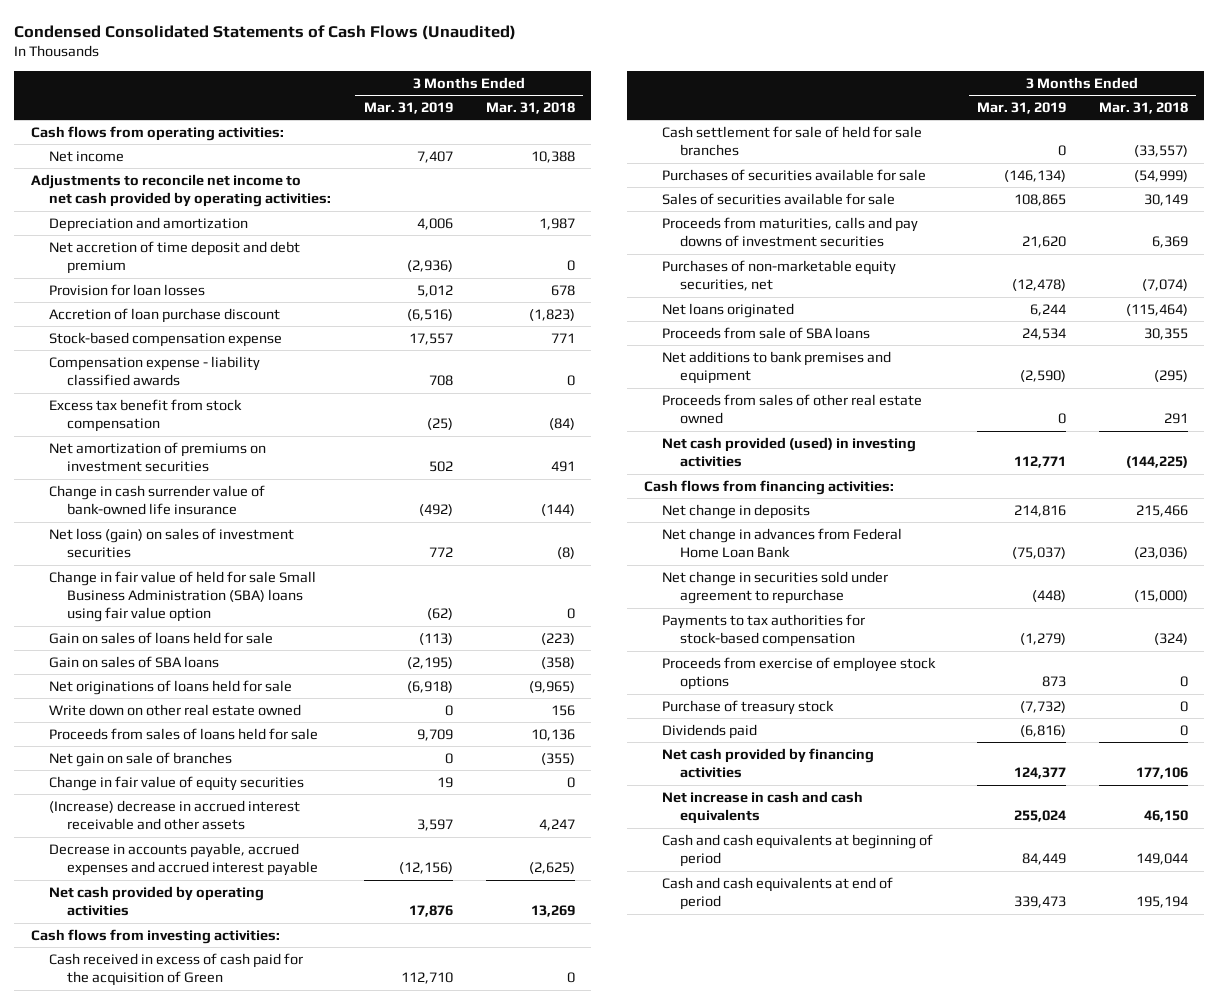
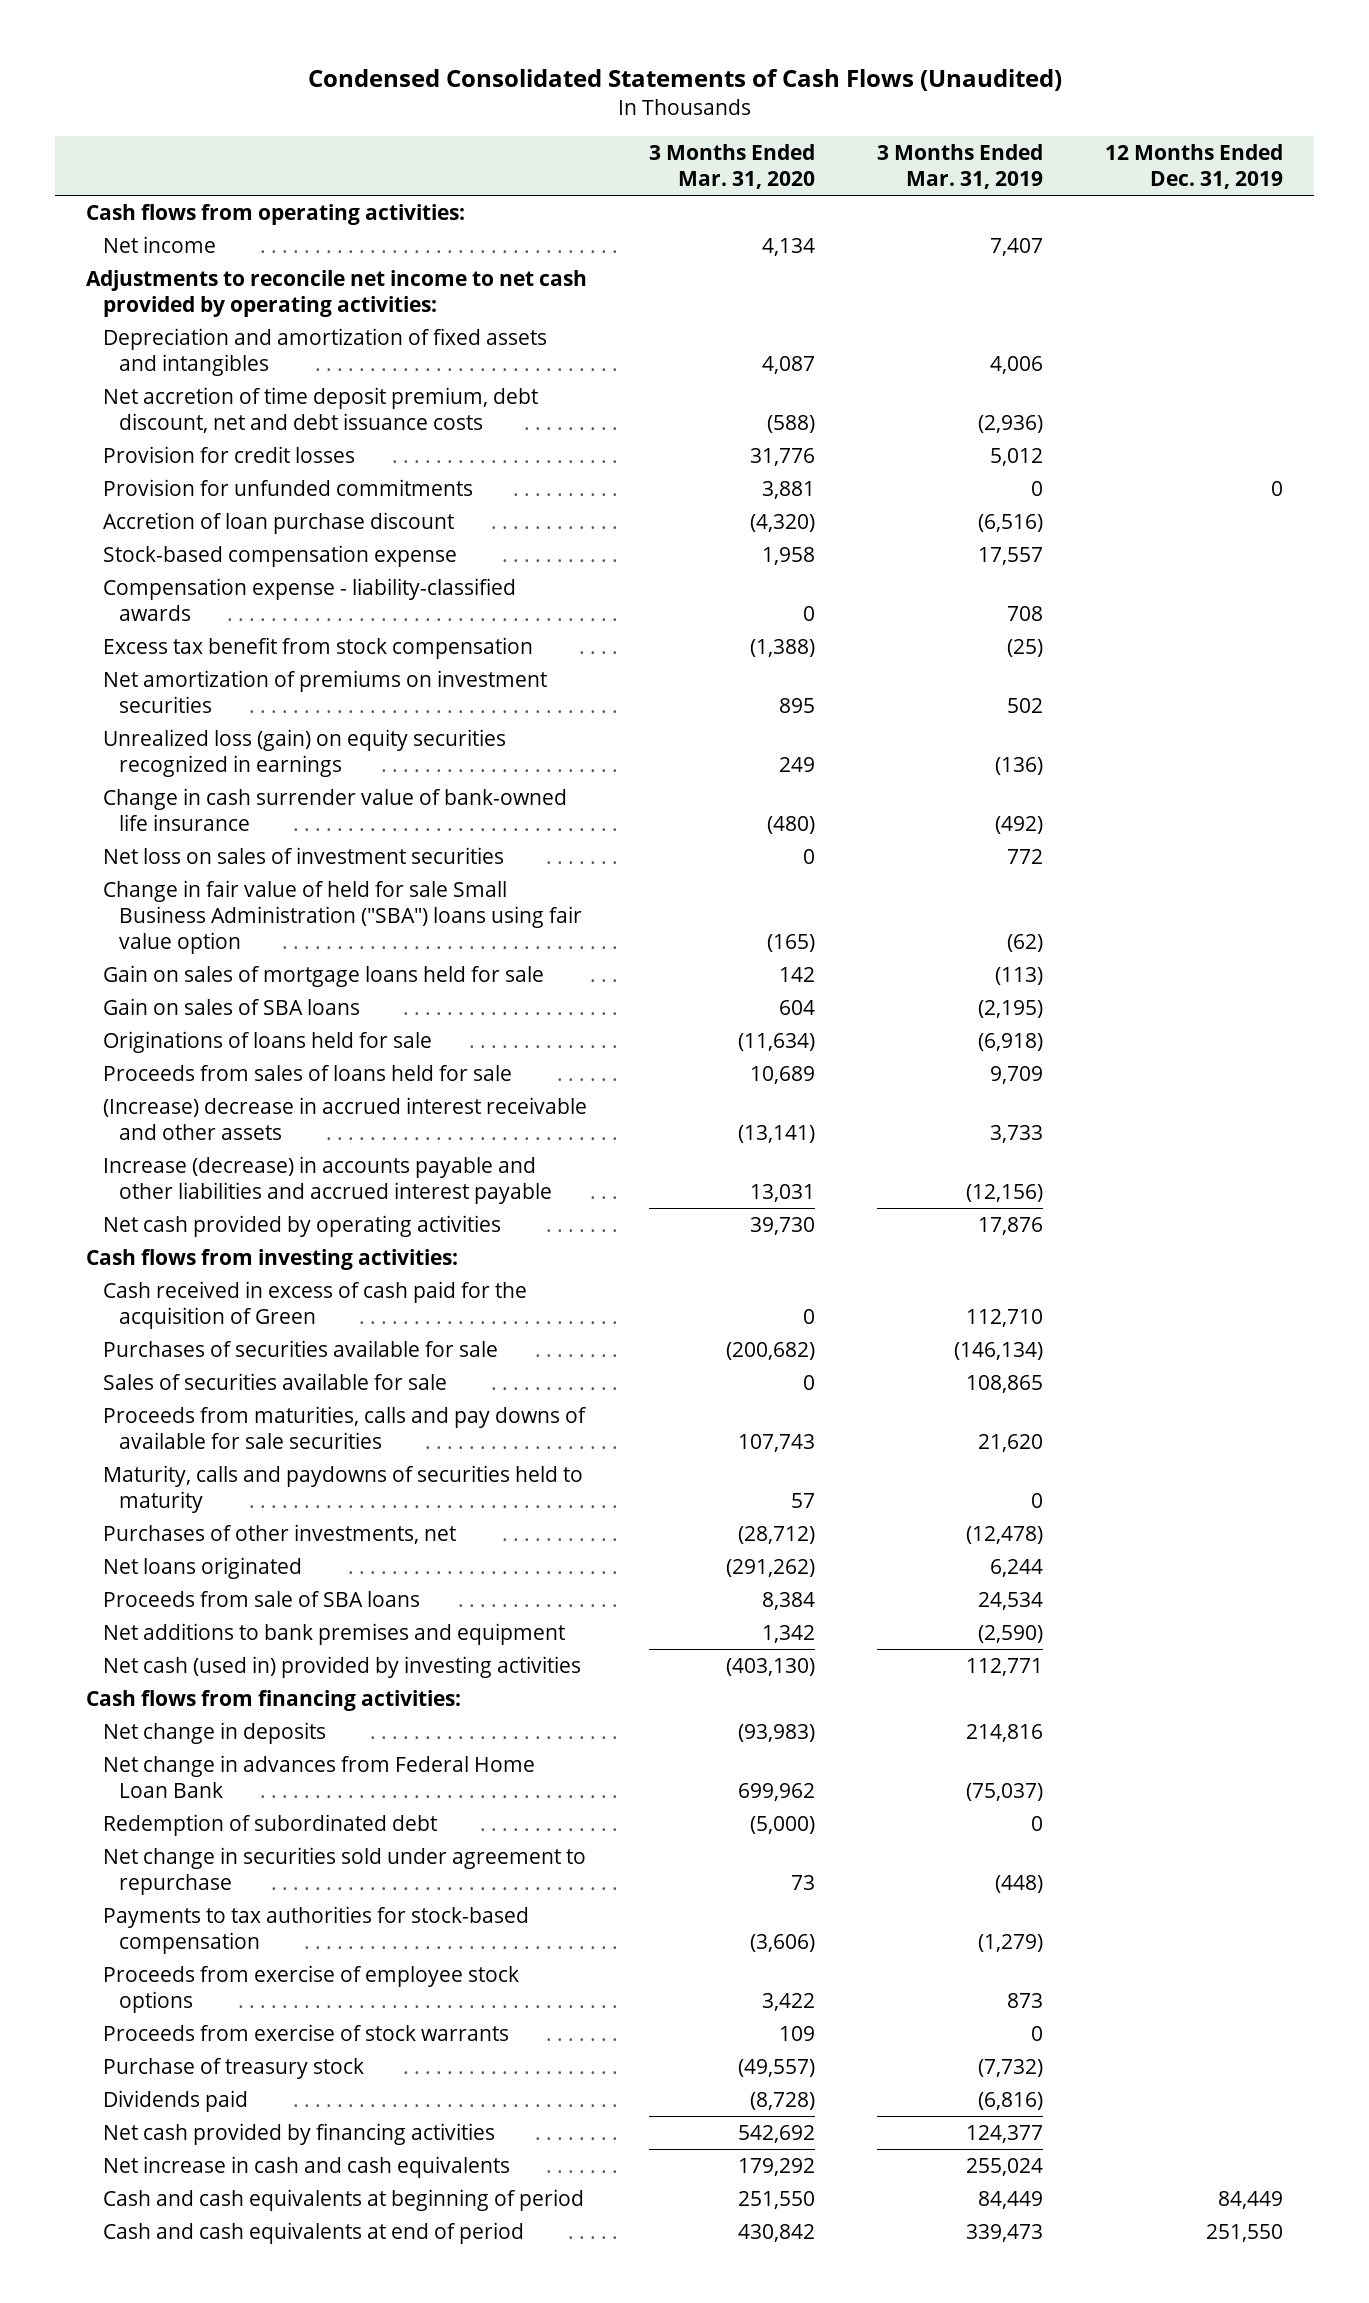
[485,102,575,115] Mar. 31, 2018 -> none
none -> [649,143,816,190] 3 Months Ended Mar. 31, 2020
none -> [1105,143,1284,190] 12 Months Ended Dec. 31, 2019
[48,216,248,232] Depreciation and amortization -> [102,327,547,377] Depreciation and amortization of fixed assets and intangibles
[48,240,300,275] Net accretion of time deposit and debt premium -> [102,386,538,434] Net accretion of time deposit premium, debt discount, net and debt issuance costs
[48,283,205,296] Provision for loan losses -> [102,445,355,463] Provision for credit losses
none -> [102,478,473,496] Provision for unfunded commitments
[48,355,260,387] Compensation expense - liability classified awards -> [102,577,516,622] Compensation expense - liability-classified awards
none -> [102,728,506,778] Unrealized loss (gain) on equity securities recognized in earnings
[48,527,294,559] Net loss (gain) on sales of investment securities -> [102,846,504,864] Net loss on sales of investment securities
[48,570,316,623] Change in fair value of held for sale Small Business Administration (SBA) loans using fair value option -> [102,879,583,955] Change in fair value of held for sale Small Business Administration ("SBA") loans using fair value option
[48,631,273,644] Gain on sales of loans held for sale -> [102,964,544,987] Gain on sales of mortgage loans held for sale
[48,703,301,716] Write down on other real estate owned -> none
[48,679,292,695] Net originations of loans held for sale -> [102,1030,432,1053] Originations of loans held for sale
[48,751,232,767] Net gain on sale of branches -> none
[48,775,304,791] Change in fair value of equity securities -> none
[416,819,453,832] 3,597 -> [990,1125,1044,1144] 3,733
[48,842,319,877] Decrease in accounts payable, accrued expenses and accrued interest payable -> [102,1155,553,1205] Increase (decrease) in accounts payable and other liabilities and accrued interest payable
[662,125,923,157] Cash settlement for sale of held for sale branches -> none
[662,216,919,248] Proceeds from maturities, calls and pay downs of investment securities -> [102,1405,587,1450] Proceeds from maturities, calls and pay downs of available for sale securities
none -> [102,1464,583,1514] Maturity, calls and paydowns of securities held to maturity
[662,259,897,292] Purchases of non-marketable equity securities, net -> [102,1523,456,1544] Purchases of other investments, net
[662,393,923,425] Proceeds from sales of other real estate owned -> none
[662,436,917,468] Net cash provided (used) in investing activities -> [102,1655,581,1678] Net cash (used in) provided by investing activities
none -> [102,1813,437,1836] Redemption of subordinated debt
none -> [102,2023,509,2041] Proceeds from exercise of stock warrants

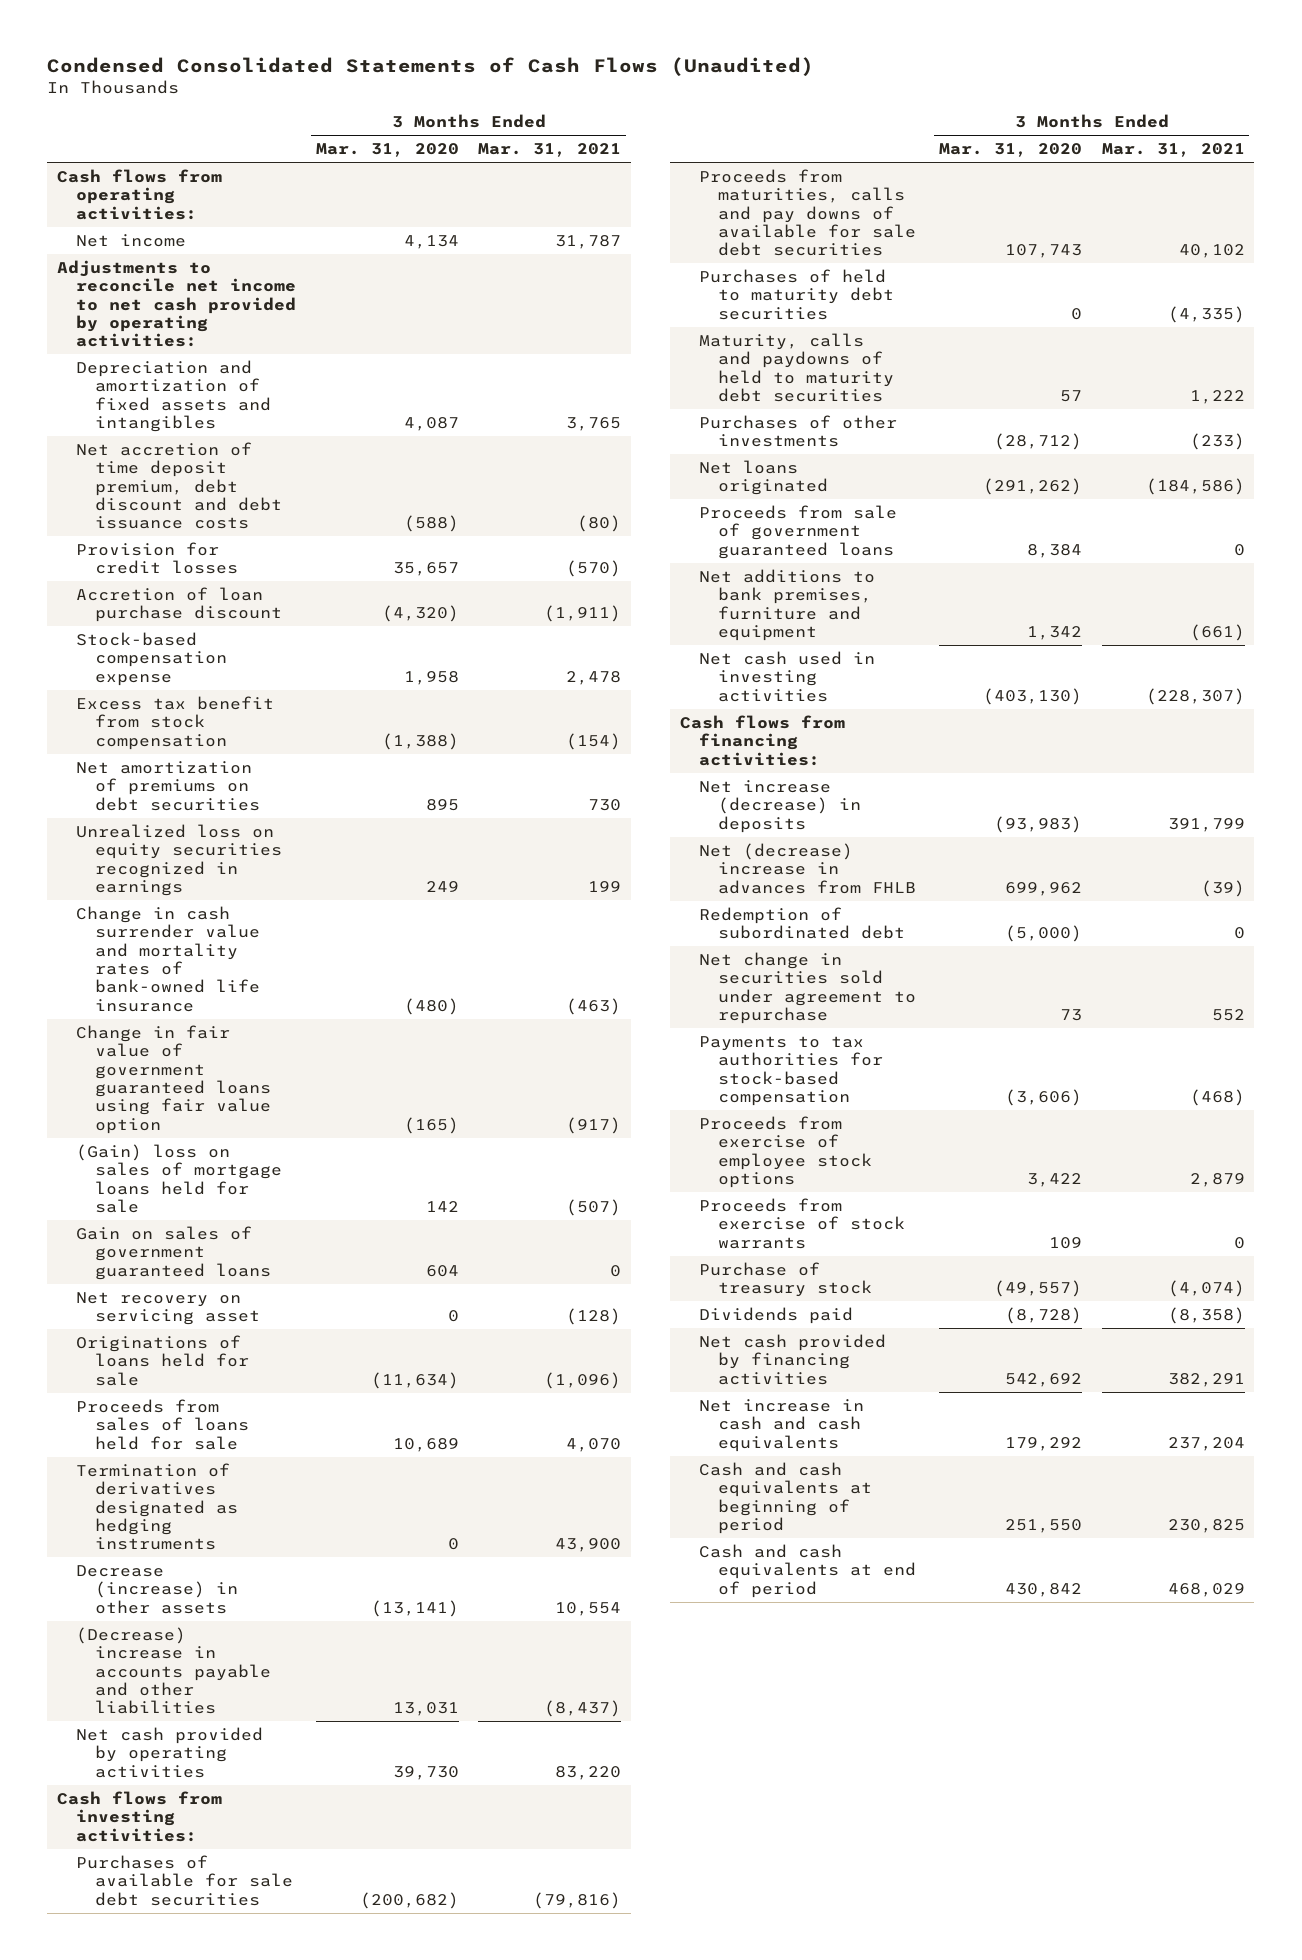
[877,143,1044,190] 3 Months Ended Mar. 31, 2019 -> none
[1105,143,1284,190] 12 Months Ended Dec. 31, 2019 -> none
none -> [478,143,622,158] Mar. 31, 2021
[102,478,473,496] Provision for unfunded commitments -> none
[102,386,538,434] Net accretion of time deposit premium, debt discount, net and debt issuance costs -> [75,442,282,530] Net accretion of time deposit premium, debt discount and debt issuance costs
[750,447,816,466] 31,776 -> [392,562,459,577] 35,657
[102,577,516,622] Compensation expense - liability-classified awards -> none
[102,846,504,864] Net loss on sales of investment securities -> none
[102,669,547,714] Net amortization of premiums on investment securities -> [75,761,260,811] Net amortization of premiums on debt securities
[102,728,506,778] Unrealized loss (gain) on equity securities recognized in earnings -> [75,824,282,896] Unrealized loss on equity securities recognized in earnings
[102,787,567,832] Change in cash surrender value of bank-owned life insurance -> [75,906,260,1012] Change in cash surrender value and mortality rates of bank-owned life insurance
[102,879,583,955] Change in fair value of held for sale Small Business Administration ("SBA") loans using fair value option -> [75,1025,271,1134] Change in fair value of government guaranteed loans using fair value option
[102,964,544,987] Gain on sales of mortgage loans held for sale -> [75,1144,282,1213] (Gain) loss on sales of mortgage loans held for sale
[102,997,360,1015] Gain on sales of SBA loans -> [75,1226,271,1280] Gain on sales of government guaranteed loans
none -> [75,1292,260,1326] Net recovery on servicing asset
none -> [75,1463,238,1551] Termination of derivatives designated as hedging instruments
[102,1096,587,1141] (Increase) decrease in accrued interest receivable and other assets -> [75,1565,238,1614] Decrease (increase) in other assets
[102,1155,553,1205] Increase (decrease) in accounts payable and other liabilities and accrued interest payable -> [75,1627,271,1715] (Decrease) increase in accounts payable and other liabilities
[102,1280,527,1330] Cash received in excess of cash paid for the acquisition of Green -> none
[102,1372,447,1390] Sales of securities available for sale -> none
[102,1339,498,1357] Purchases of securities available for sale -> [75,1855,293,1906] Purchases of available for sale debt securities
[102,1405,587,1450] Proceeds from maturities, calls and pay downs of available for sale securities -> [699,169,917,257] Proceeds from maturities, calls and pay downs of available for sale debt securities
none -> [699,269,895,320] Purchases of held to maturity debt securities
[102,1464,583,1514] Maturity, calls and paydowns of securities held to maturity -> [699,333,895,402] Maturity, calls and paydowns of held to maturity debt securities
[102,1523,456,1544] Purchases of other investments, net -> [699,415,898,448] Purchases of other investments
[102,1590,420,1607] Proceeds from sale of SBA loans -> [699,505,898,559] Proceeds from sale of government guaranteed loans
[102,1622,565,1645] Net additions to bank premises and equipment -> [699,569,876,641] Net additions to bank premises, furniture and equipment
[102,1655,581,1678] Net cash (used in) provided by investing activities -> [699,651,876,702] Net cash used in investing activities
[102,1721,326,1744] Net change in deposits -> [699,780,862,833] Net increase (decrease) in deposits
[102,1754,535,1799] Net change in advances from Federal Home Loan Bank -> [699,843,917,894] Net (decrease) increase in advances from FHLB

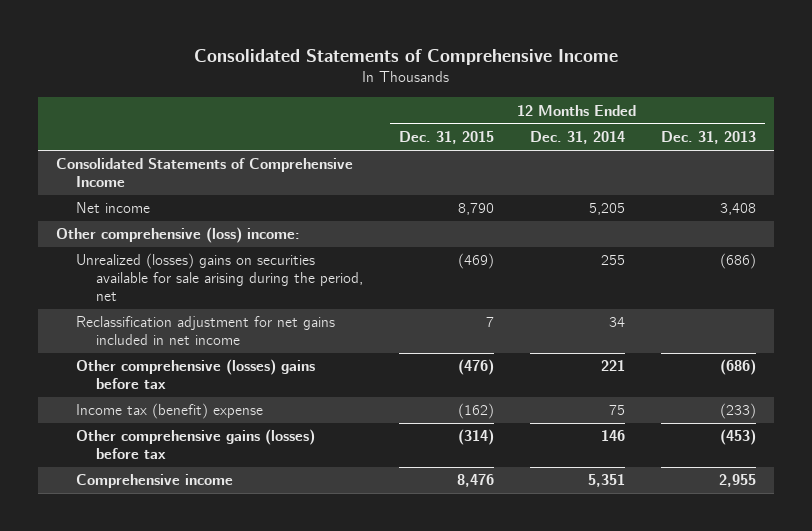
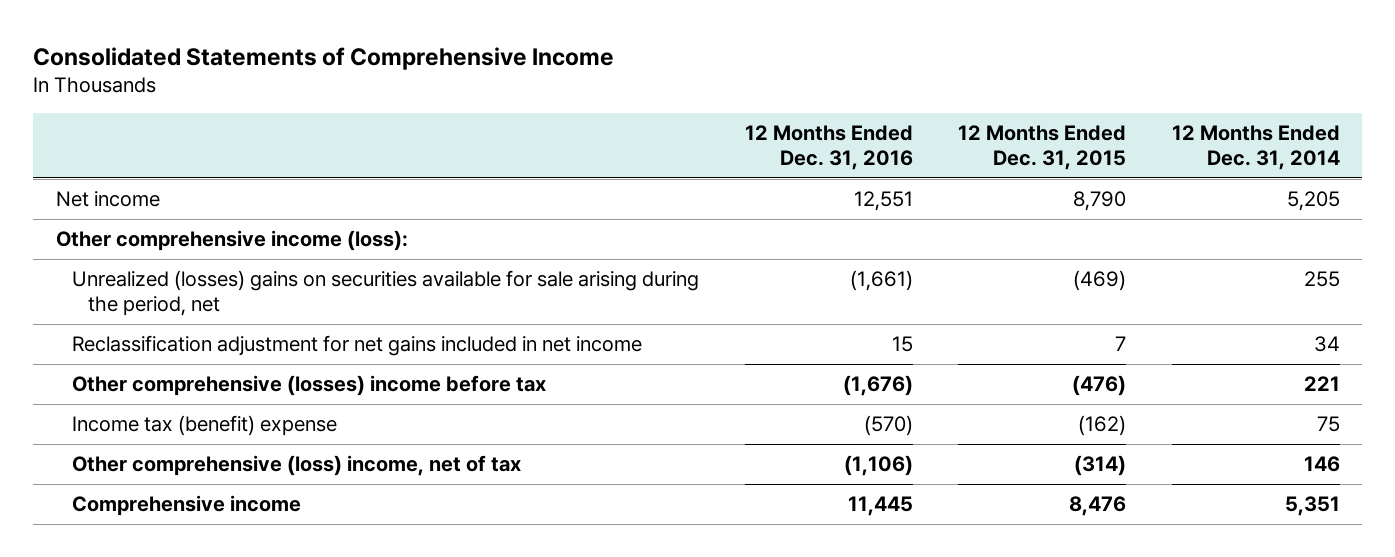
[660,131,756,145] Dec. 31, 2013 -> none
none -> [744,125,913,171] 12 Months Ended Dec. 31, 2016
[56,158,354,188] Consolidated Statements of Comprehensive Income -> none
[56,227,301,244] Other comprehensive (loss) income: -> [55,230,408,252] Other comprehensive income (loss):
[76,359,316,390] Other comprehensive (losses) gains before tax -> [71,375,546,397] Other comprehensive (losses) income before tax
[76,429,316,460] Other comprehensive gains (losses) before tax -> [71,455,521,477] Other comprehensive (loss) income, net of tax

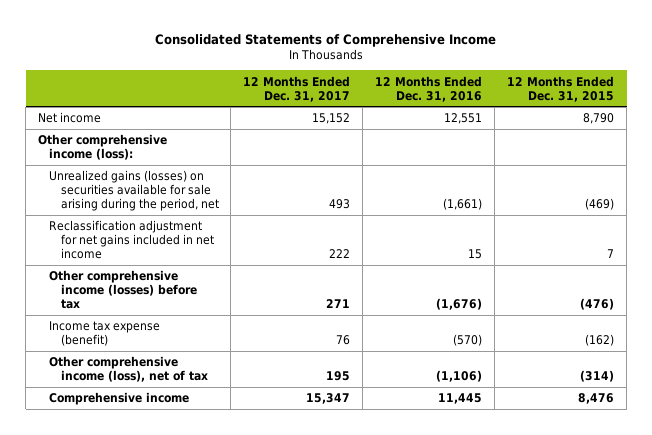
[1171,125,1340,171] 12 Months Ended Dec. 31, 2014 -> none
none -> [243,75,351,102] 12 Months Ended Dec. 31, 2017
[71,270,699,317] Unrealized (losses) gains on securities available for sale arising during the period, net -> [49,170,219,211] Unrealized gains (losses) on securities available for sale arising during the period, net
[71,375,546,397] Other comprehensive (losses) income before tax -> [49,270,197,309] Other comprehensive income (losses) before tax
[71,415,337,437] Income tax (benefit) expense -> [49,321,161,347] Income tax expense (benefit)
[71,455,521,477] Other comprehensive (loss) income, net of tax -> [49,356,208,383] Other comprehensive income (loss), net of tax

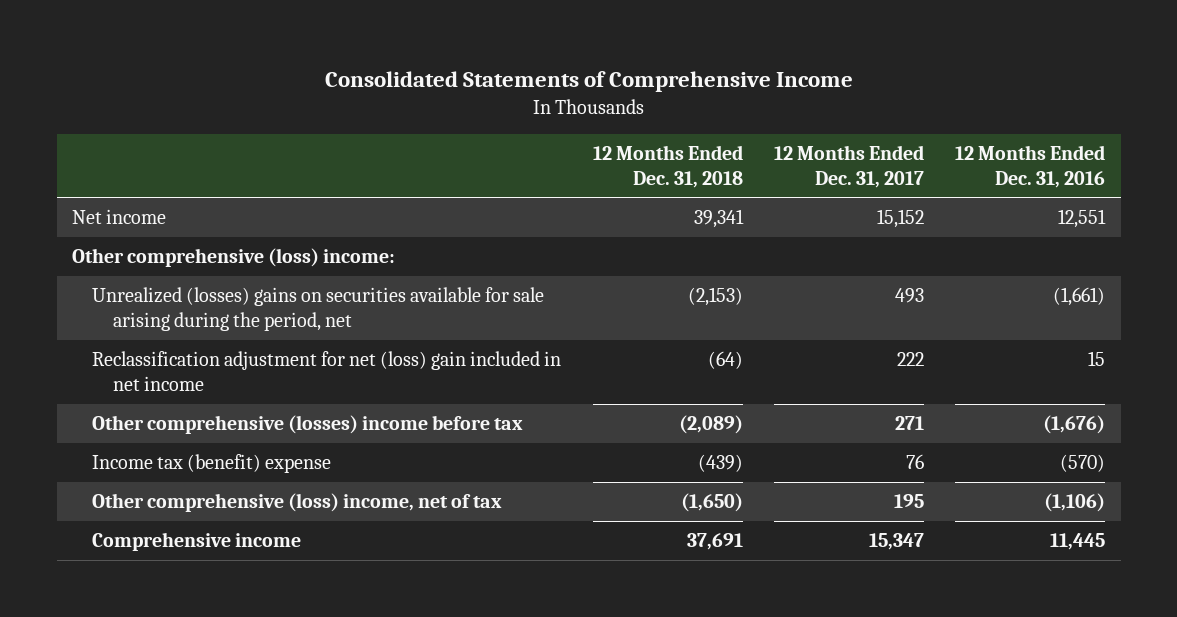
[507,75,615,102] 12 Months Ended Dec. 31, 2015 -> none
none -> [592,144,743,188] 12 Months Ended Dec. 31, 2018
[38,134,168,161] Other comprehensive income (loss): -> [72,248,396,268] Other comprehensive (loss) income:
[49,170,219,211] Unrealized gains (losses) on securities available for sale arising during the period, net -> [92,287,545,332] Unrealized (losses) gains on securities available for sale arising during the period, net
[49,220,214,259] Reclassification adjustment for net gains included in net income -> [92,351,562,392] Reclassification adjustment for net (loss) gain included in net income
[49,270,197,309] Other comprehensive income (losses) before tax -> [92,415,524,435] Other comprehensive (losses) income before tax
[49,321,161,347] Income tax expense (benefit) -> [92,454,332,474] Income tax (benefit) expense
[49,356,208,383] Other comprehensive income (loss), net of tax -> [92,493,503,513] Other comprehensive (loss) income, net of tax

